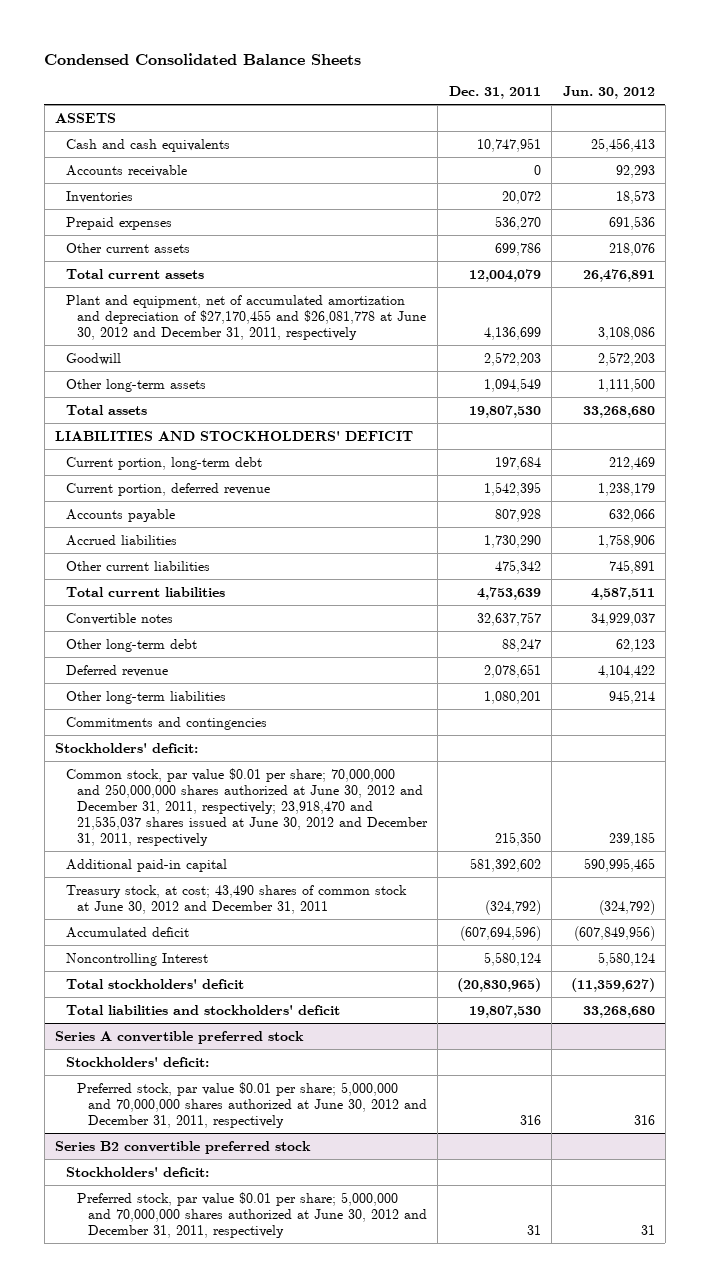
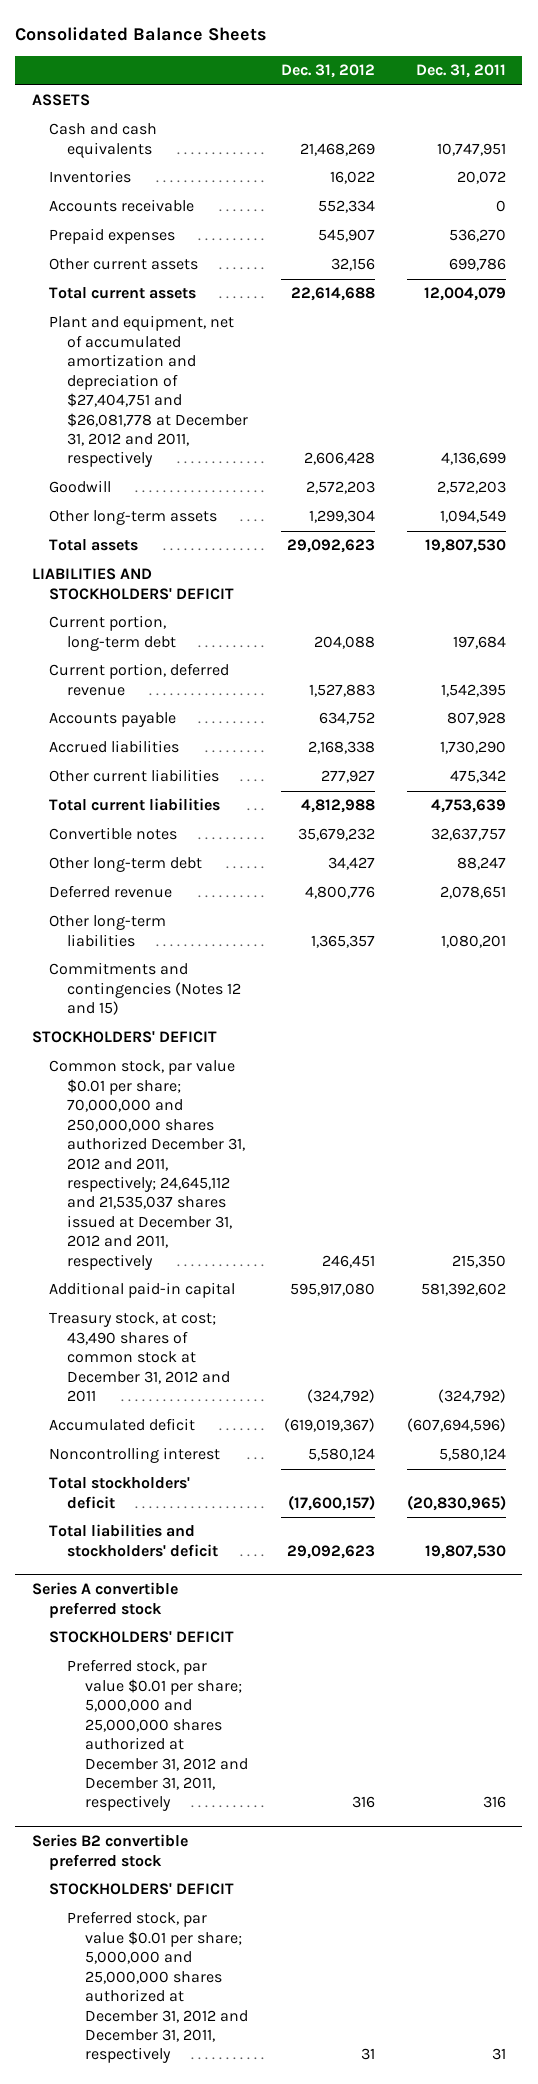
[44,52,362,65] Condensed Consolidated Balance Sheets -> [15,26,268,41] Consolidated Balance Sheets
[562,85,655,99] Jun. 30, 2012 -> none
none -> [280,64,375,79] Dec. 31, 2012
[66,164,188,177] Accounts receivable -> [49,199,195,213] Accounts receivable
[66,294,427,340] Plant and equipment, net of accumulated amortization and depreciation of $27,170,455 and $26,081,778 at June 30, 2012 and December 31, 2011, respectively -> [49,315,249,468] Plant and equipment, net of accumulated amortization and depreciation of $27,404,751 and $26,081,778 at December 31, 2012 and 2011, respectively
[66,716,268,730] Commitments and contingencies -> [49,962,242,1016] Commitments and contingencies (Notes 12 and 15)
[55,742,199,753] Stockholders' deficit: -> [31,1031,217,1044] STOCKHOLDERS' DEFICIT
[66,767,429,846] Common stock, par value $0.01 per share; 70,000,000 and 250,000,000 shares authorized at June 30, 2012 and December 31, 2011, respectively; 23,918,470 and 21,535,037 shares issued at June 30, 2012 and December 31, 2011, respectively -> [49,1060,246,1270] Common stock, par value $0.01 per share; 70,000,000 and 250,000,000 shares authorized December 31, 2012 and 2011, respectively; 24,645,112 and 21,535,037 shares issued at December 31, 2012 and 2011, respectively
[66,884,408,914] Treasury stock, at cost; 43,490 shares of common stock at June 30, 2012 and December 31, 2011 -> [49,1312,231,1403] Treasury stock, at cost; 43,490 shares of common stock at December 31, 2012 and 2011
[66,952,209,966] Noncontrolling Interest -> [49,1447,221,1464] Noncontrolling interest
[66,1056,210,1067] Stockholders' deficit: -> [49,1631,235,1644] STOCKHOLDERS' DEFICIT
[77,1081,427,1128] Preferred stock, par value $0.01 per share; 5,000,000 and 70,000,000 shares authorized at June 30, 2012 and December 31, 2011, respectively -> [67,1659,248,1812] Preferred stock, par value $0.01 per share; 5,000,000 and 25,000,000 shares authorized at December 31, 2012 and December 31, 2011, respectively
[66,1166,210,1177] Stockholders' deficit: -> [49,1883,235,1896] STOCKHOLDERS' DEFICIT
[77,1191,427,1238] Preferred stock, par value $0.01 per share; 5,000,000 and 70,000,000 shares authorized at June 30, 2012 and December 31, 2011, respectively -> [67,1911,248,2064] Preferred stock, par value $0.01 per share; 5,000,000 and 25,000,000 shares authorized at December 31, 2012 and December 31, 2011, respectively

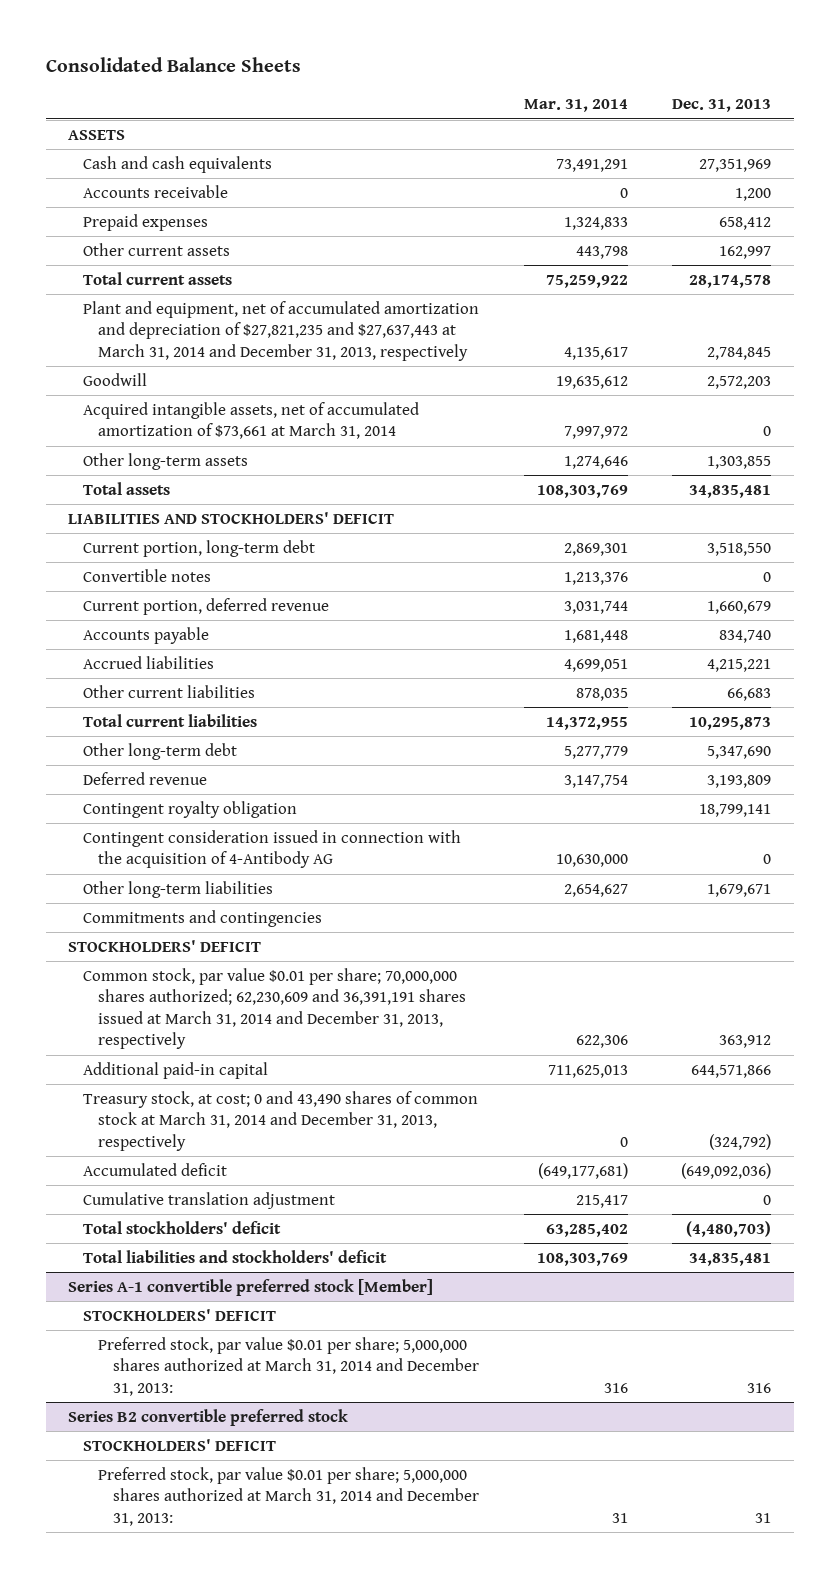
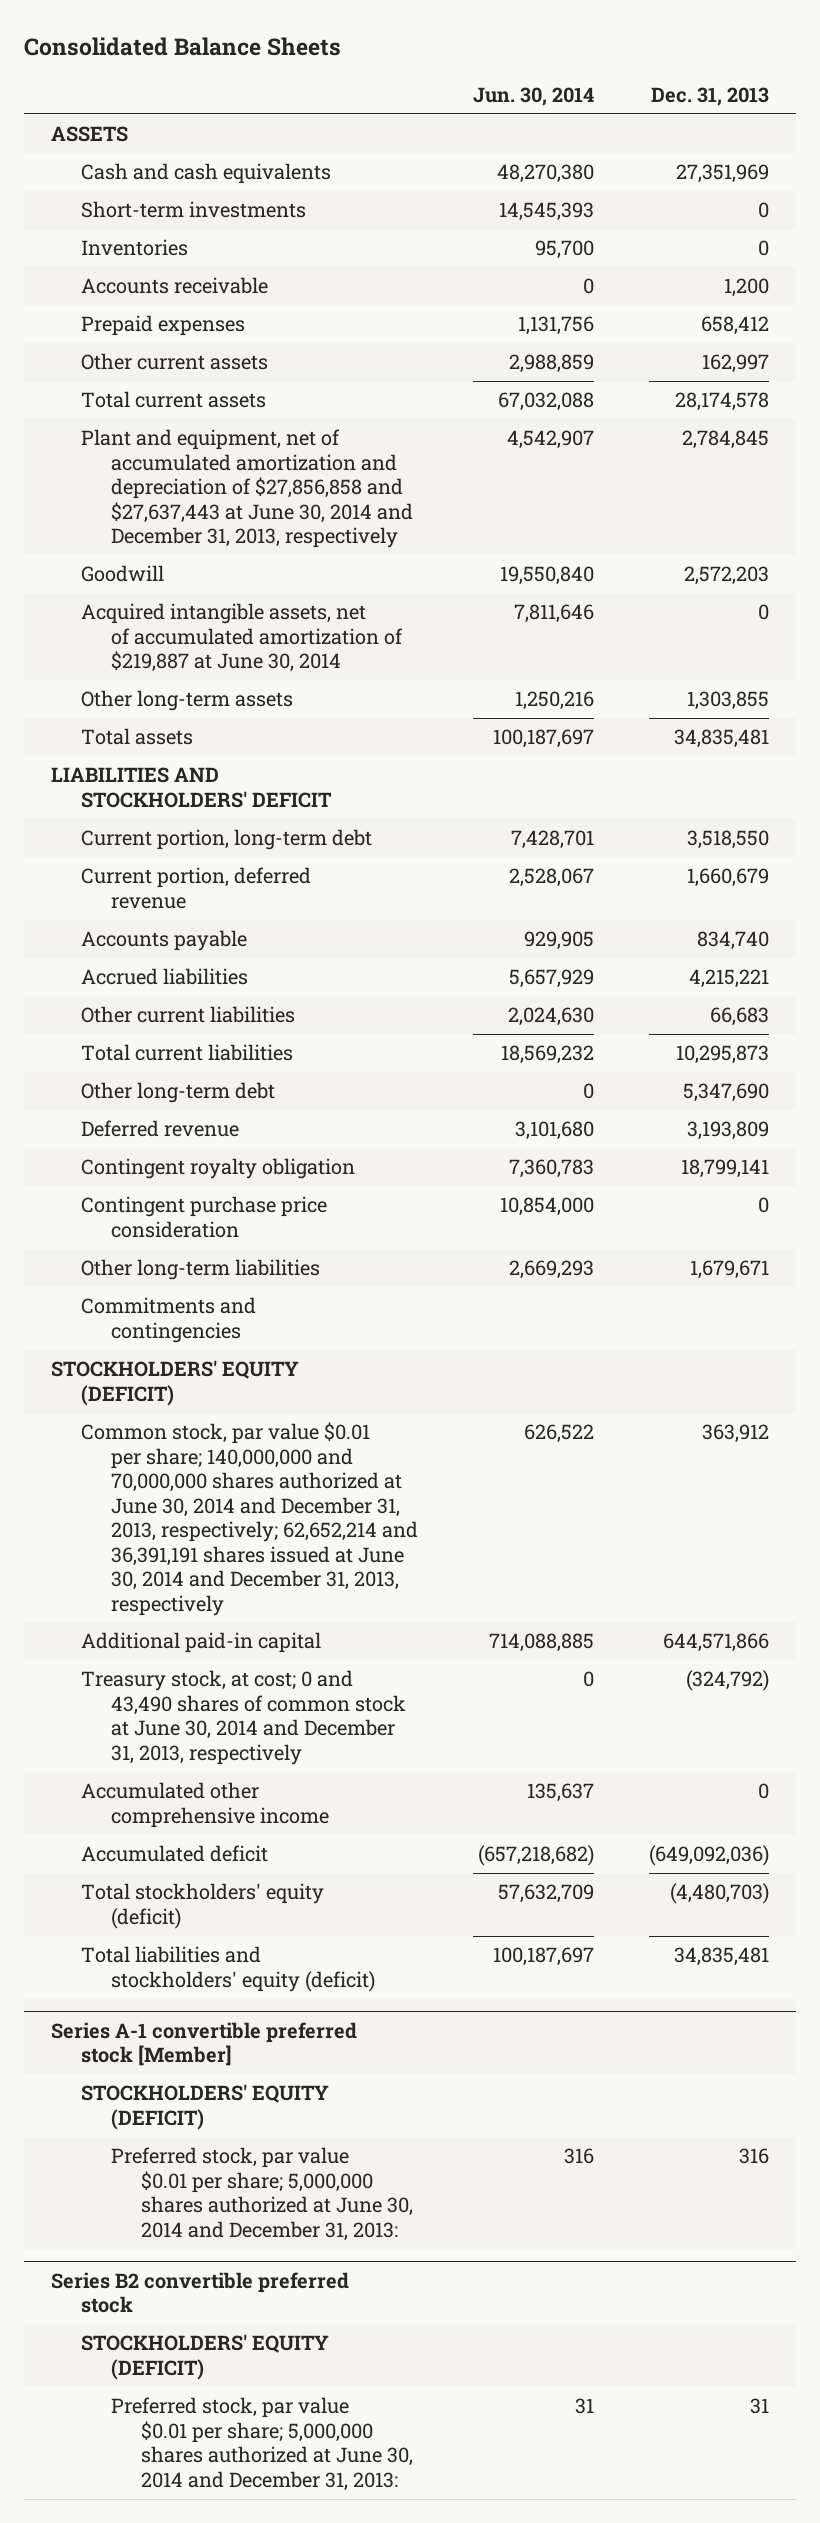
[523,99,628,113] Mar. 31, 2014 -> none
none -> [472,86,594,106] Jun. 30, 2014
none -> [81,201,307,219] Short-term investments
none -> [81,239,189,257] Inventories
[83,300,480,361] Plant and equipment, net of accumulated amortization and depreciation of $27,821,235 and $27,637,443 at March 31, 2014 and December 31, 2013, respectively -> [81,429,414,549] Plant and equipment, net of accumulated amortization and depreciation of $27,856,858 and $27,637,443 at June 30, 2014 and December 31, 2013, respectively
[83,401,420,440] Acquired intangible assets, net of accumulated amortization of $73,661 at March 31, 2014 -> [81,603,404,673] Acquired intangible assets, net of accumulated amortization of $219,887 at June 30, 2014
[83,568,212,582] Convertible notes -> none
[83,829,462,869] Contingent consideration issued in connection with the acquisition of 4-Antibody AG -> [81,1196,328,1238] Contingent purchase price consideration
[68,939,262,952] STOCKHOLDERS' DEFICIT -> [51,1360,300,1406] STOCKHOLDERS' EQUITY (DEFICIT)
[83,967,467,1050] Common stock, par value $0.01 per share; 70,000,000 shares authorized; 62,230,609 and 36,391,191 shares issued at March 31, 2014 and December 31, 2013, respectively -> [81,1422,419,1616] Common stock, par value $0.01 per share; 140,000,000 and 70,000,000 shares authorized at June 30, 2014 and December 31, 2013, respectively; 62,652,214 and 36,391,191 shares issued at June 30, 2014 and December 31, 2013, respectively
[83,1090,479,1151] Treasury stock, at cost; 0 and 43,490 shares of common stock at March 31, 2014 and December 31, 2013, respectively -> [81,1670,407,1765] Treasury stock, at cost; 0 and 43,490 shares of common stock at June 30, 2014 and December 31, 2013, respectively
none -> [81,1782,330,1828] Accumulated other comprehensive income
[83,1191,336,1209] Cumulative translation adjustment -> none
[83,1220,282,1234] Total stockholders' deficit -> [81,1883,325,1929] Total stockholders' equity (deficit)
[83,1249,388,1263] Total liabilities and stockholders' deficit -> [81,1946,376,1992] Total liabilities and stockholders' equity (deficit)
[83,1308,277,1321] STOCKHOLDERS' DEFICIT -> [81,2084,330,2130] STOCKHOLDERS' EQUITY (DEFICIT)
[98,1336,479,1396] Preferred stock, par value $0.01 per share; 5,000,000 shares authorized at March 31, 2014 and December 31, 2013: -> [111,2147,413,2241] Preferred stock, par value $0.01 per share; 5,000,000 shares authorized at June 30, 2014 and December 31, 2013:
[83,1438,277,1451] STOCKHOLDERS' DEFICIT -> [81,2334,330,2380] STOCKHOLDERS' EQUITY (DEFICIT)
[98,1466,479,1526] Preferred stock, par value $0.01 per share; 5,000,000 shares authorized at March 31, 2014 and December 31, 2013: -> [111,2397,413,2491] Preferred stock, par value $0.01 per share; 5,000,000 shares authorized at June 30, 2014 and December 31, 2013:

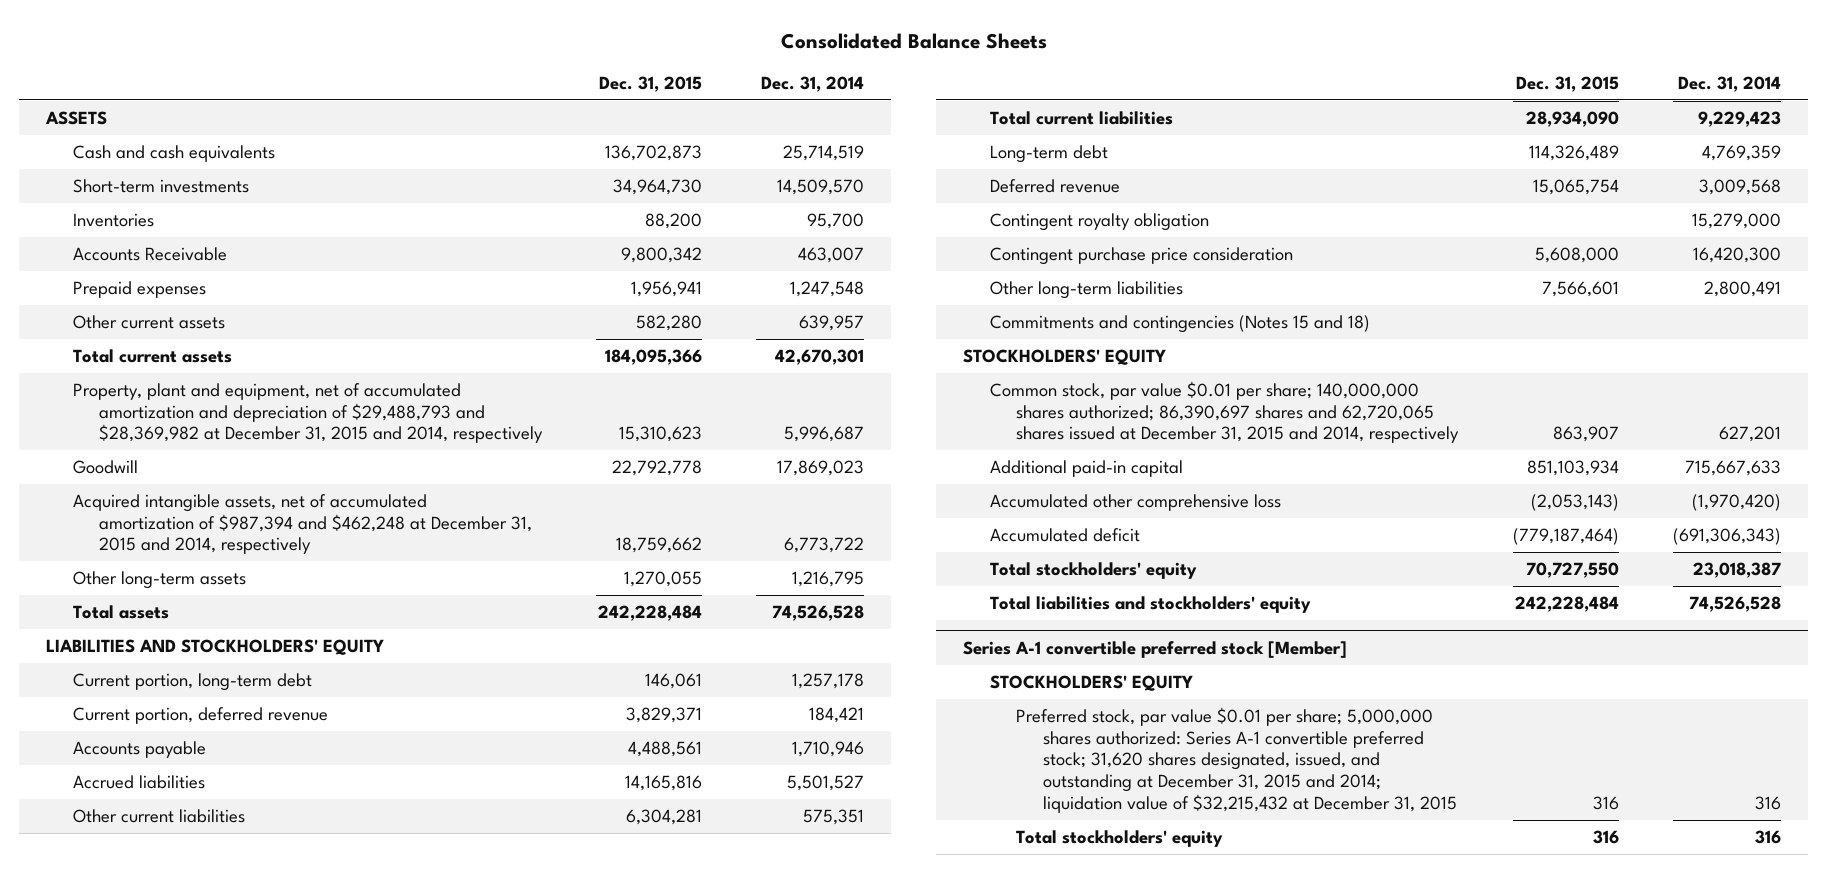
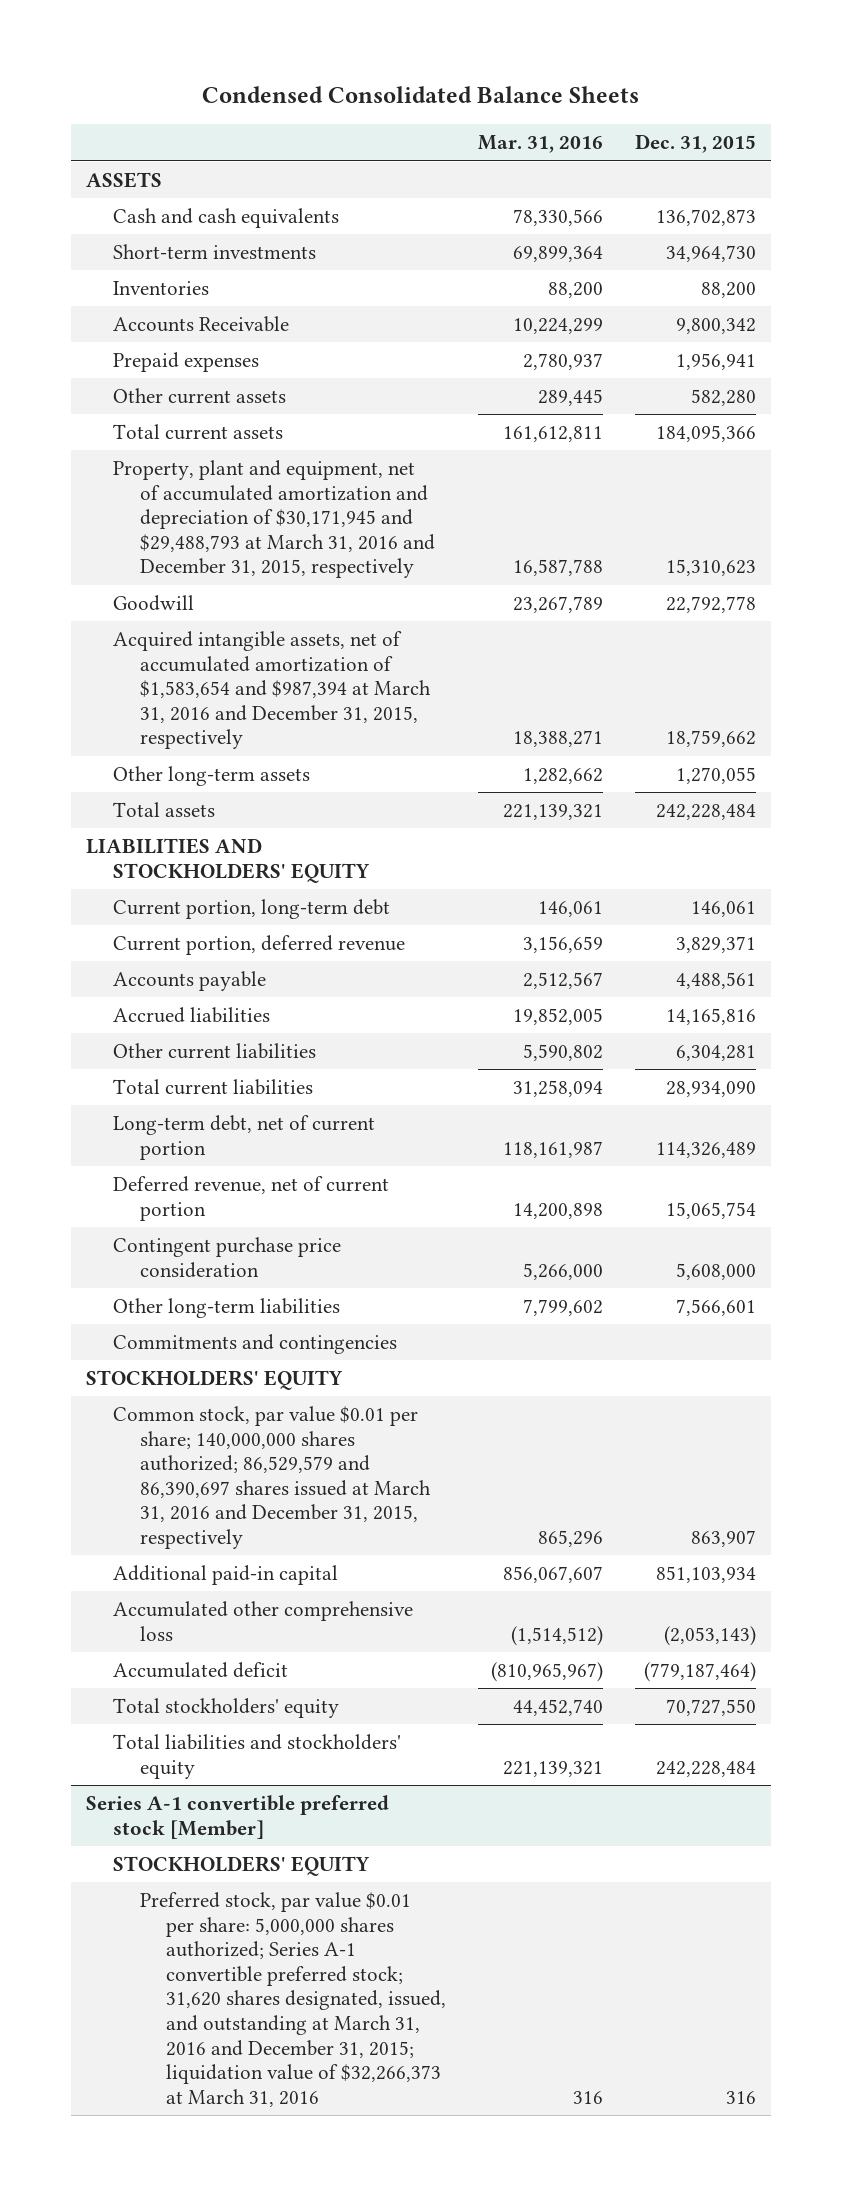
[780,32,1047,49] Consolidated Balance Sheets -> [201,86,639,104] Condensed Consolidated Balance Sheets
[760,75,864,92] Dec. 31, 2014 -> none
none -> [477,135,603,154] Mar. 31, 2016
[72,382,544,444] Property, plant and equipment, net of accumulated amortization and depreciation of $29,488,793 and $28,369,982 at December 31, 2015 and 2014, respectively -> [113,460,435,579] Property, plant and equipment, net of accumulated amortization and depreciation of $30,171,945 and $29,488,793 at March 31, 2016 and December 31, 2015, respectively
[72,493,533,555] Acquired intangible assets, net of accumulated amortization of $987,394 and $462,248 at December 31, 2015 and 2014, respectively -> [113,631,431,750] Acquired intangible assets, net of accumulated amortization of $1,583,654 and $987,394 at March 31, 2016 and December 31, 2015, respectively
[989,212,1209,231] Contingent royalty obligation -> none
[989,144,1108,163] Long-term debt -> [113,1115,376,1160] Long-term debt, net of current portion
[989,178,1120,193] Deferred revenue -> [113,1176,390,1221] Deferred revenue, net of current portion
[989,314,1370,333] Commitments and contingencies (Notes 15 and 18) -> [113,1334,398,1355] Commitments and contingencies
[989,380,1460,444] Common stock, par value $0.01 per share; 140,000,000 shares authorized; 86,390,697 shares and 62,720,065 shares issued at December 31, 2015 and 2014, respectively -> [113,1406,431,1549] Common stock, par value $0.01 per share; 140,000,000 shares authorized; 86,529,579 and 86,390,697 shares issued at March 31, 2016 and December 31, 2015, respectively
[1016,829,1224,847] Total stockholders' equity -> none
[1016,706,1457,813] Preferred stock, par value $0.01 per share; 5,000,000 shares authorized: Series A-1 convertible preferred stock; 31,620 shares designated, issued, and outstanding at December 31, 2015 and 2014; liquidation value of $32,215,432 at December 31, 2015 -> [139,1892,447,2107] Preferred stock, par value $0.01 per share: 5,000,000 shares authorized; Series A-1 convertible preferred stock; 31,620 shares designated, issued, and outstanding at March 31, 2016 and December 31, 2015; liquidation value of $32,266,373 at March 31, 2016

